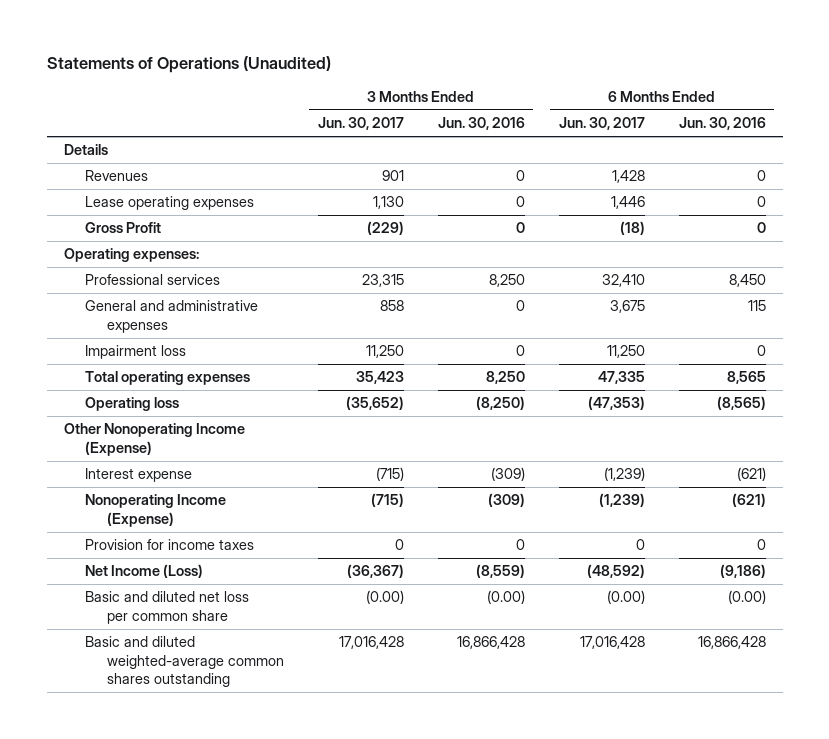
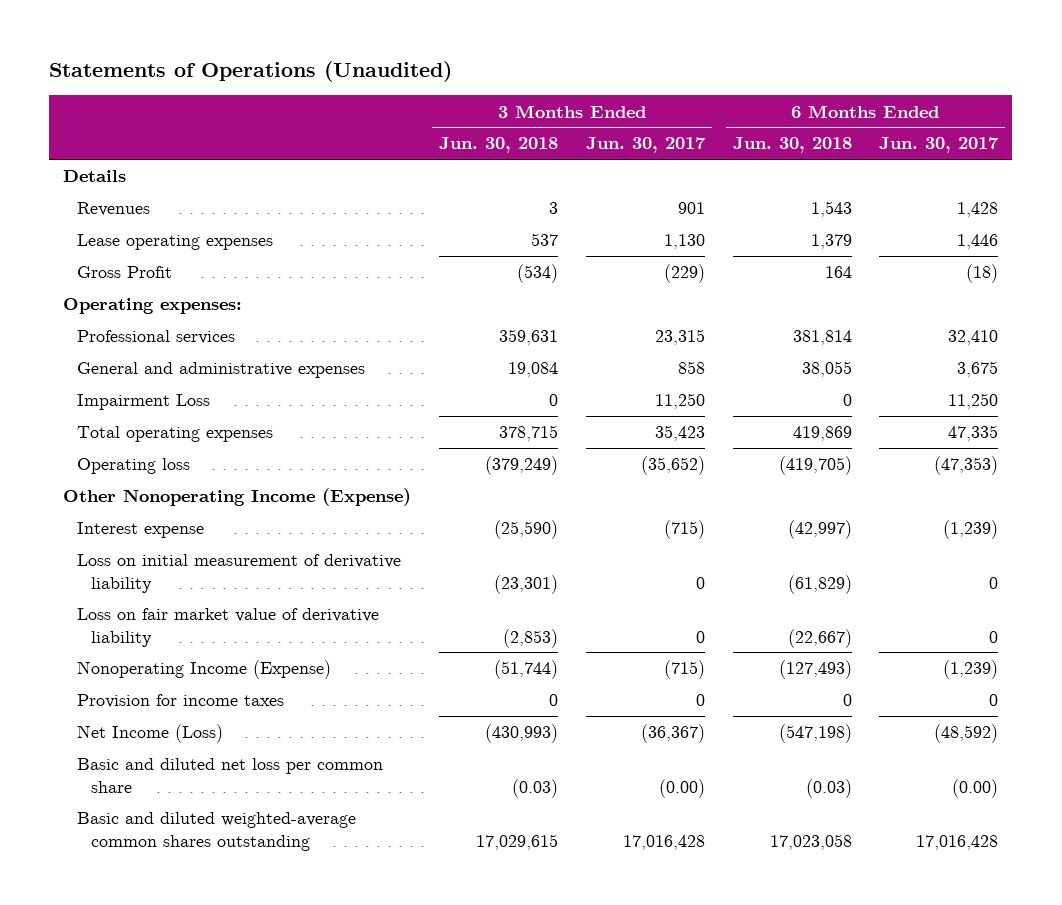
[437,117,525,131] Jun. 30, 2016 -> none
[678,117,766,131] Jun. 30, 2016 -> none
none -> [438,137,558,154] Jun. 30, 2018
none -> [732,137,852,154] Jun. 30, 2018
[85,345,187,360] Impairment loss -> [76,394,210,411] Impairment Loss
none -> [76,554,401,593] Loss on initial measurement of derivative liability
none -> [76,608,379,647] Loss on fair market value of derivative liability

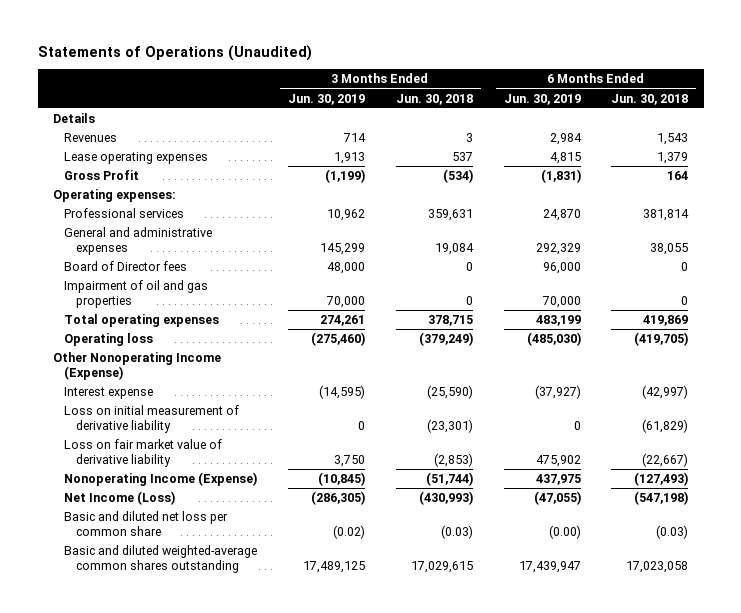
[585,137,706,154] Jun. 30, 2017 -> none
[879,137,1000,154] Jun. 30, 2017 -> none
none -> [288,93,366,105] Jun. 30, 2019
none -> [503,93,581,105] Jun. 30, 2019
none -> [64,261,188,272] Board of Director fees
[76,394,210,411] Impairment Loss -> [64,280,209,308] Impairment of oil and gas properties
[76,694,284,709] Provision for income taxes -> none

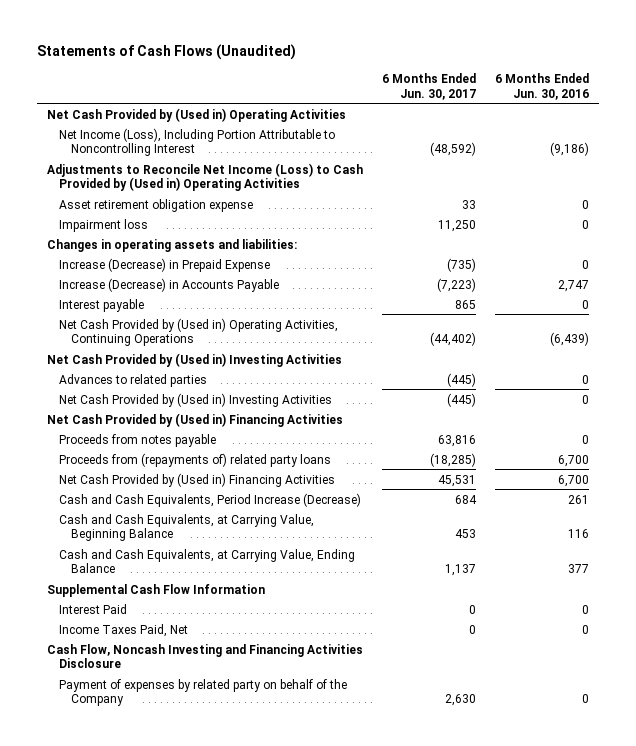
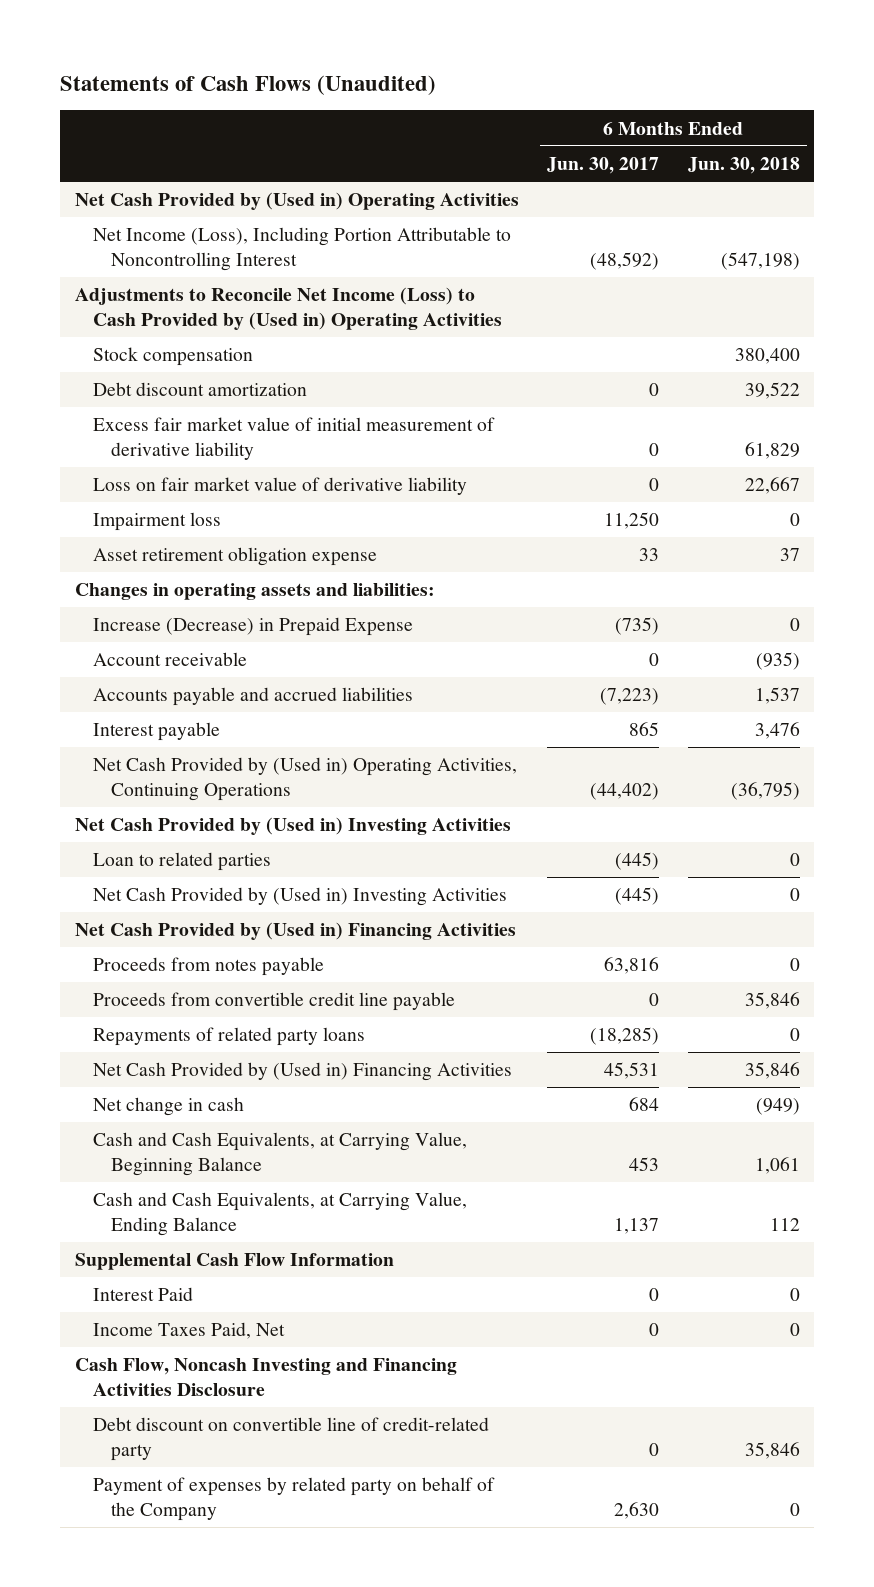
[495,73,590,100] 6 Months Ended Jun. 30, 2016 -> none
none -> [687,157,800,175] Jun. 30, 2018
none -> [93,347,254,367] Stock compensation
none -> [93,382,308,397] Debt discount amortization
none -> [93,417,496,460] Excess fair market value of initial measurement of derivative liability
none -> [93,477,468,496] Loss on fair market value of derivative liability
[58,198,253,212] Asset retirement obligation expense -> [93,547,378,567] Asset retirement obligation expense
none -> [93,652,248,667] Account receivable
[58,277,279,292] Increase (Decrease) in Accounts Payable -> [93,687,414,707] Accounts payable and accrued liabilities
[58,373,207,387] Advances to related parties -> [93,852,272,872] Loan to related parties
none -> [93,992,456,1012] Proceeds from convertible credit line payable
[58,452,331,467] Proceeds from (repayments of) related party loans -> [93,1027,366,1047] Repayments of related party loans
[58,492,361,507] Cash and Cash Equivalents, Period Increase (Decrease) -> [93,1097,245,1117] Net change in cash
none -> [93,1417,490,1461] Debt discount on convertible line of credit-related party

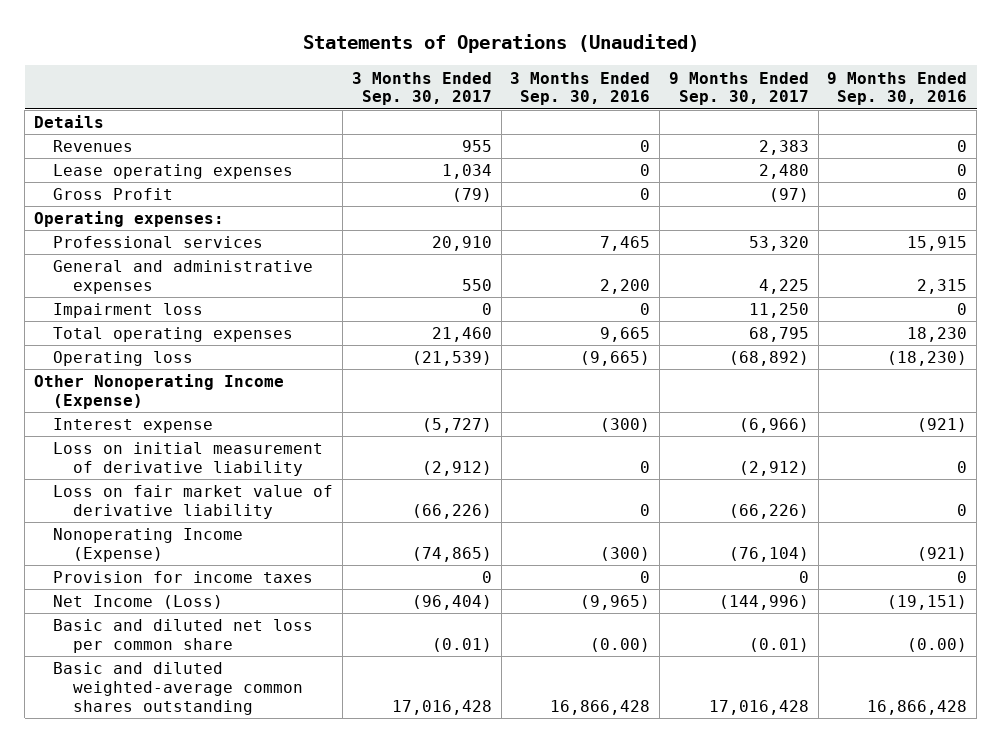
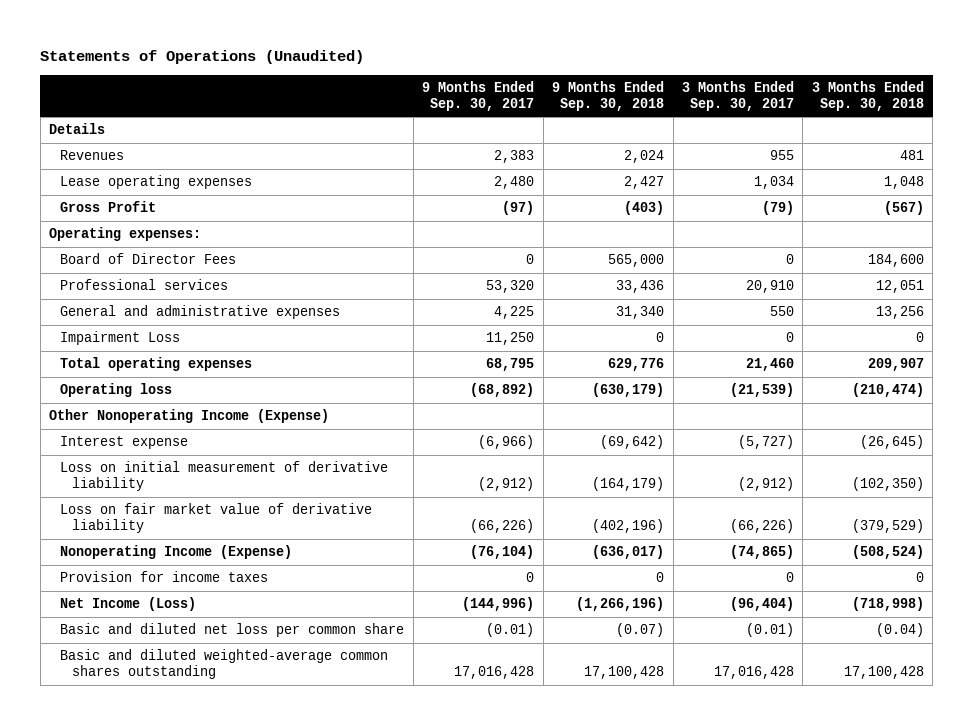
[510,71,651,106] 3 Months Ended Sep. 30, 2016 -> none
[827,71,968,106] 9 Months Ended Sep. 30, 2016 -> none
none -> [552,80,665,111] 9 Months Ended Sep. 30, 2018
none -> [811,80,924,111] 3 Months Ended Sep. 30, 2018
none -> [60,253,237,265] Board of Director Fees
[53,303,204,319] Impairment loss -> [60,331,181,346] Impairment Loss

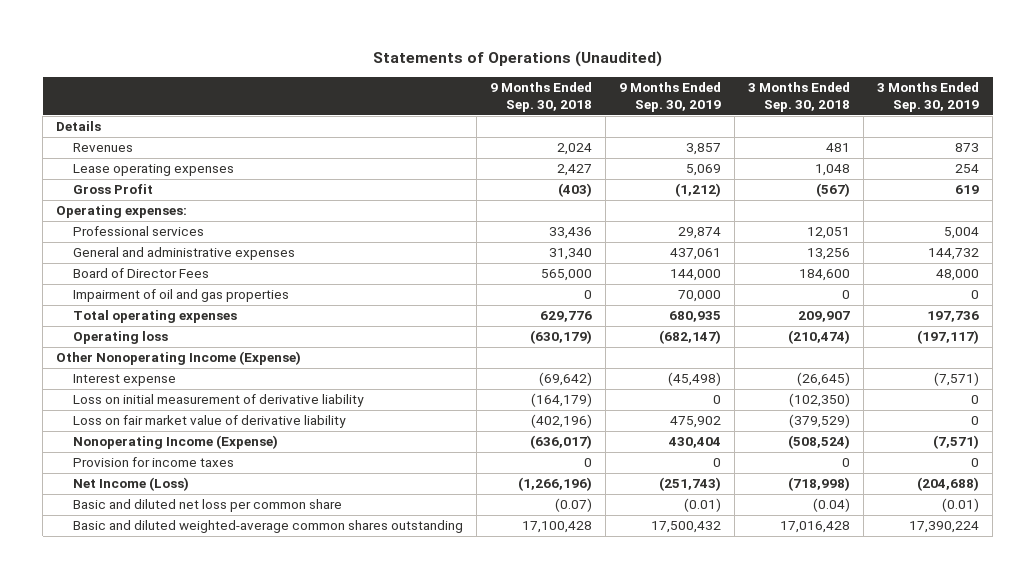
[422,80,535,111] 9 Months Ended Sep. 30, 2017 -> none
[681,80,794,111] 3 Months Ended Sep. 30, 2017 -> none
none -> [619,81,722,113] 9 Months Ended Sep. 30, 2019
none -> [877,81,980,113] 3 Months Ended Sep. 30, 2019
[60,253,237,265] Board of Director Fees -> [72,267,209,278] Board of Director Fees
[60,331,181,346] Impairment Loss -> [72,288,289,302] Impairment of oil and gas properties
[843,666,924,680] 17,100,428 -> [780,520,851,533] 17,016,428

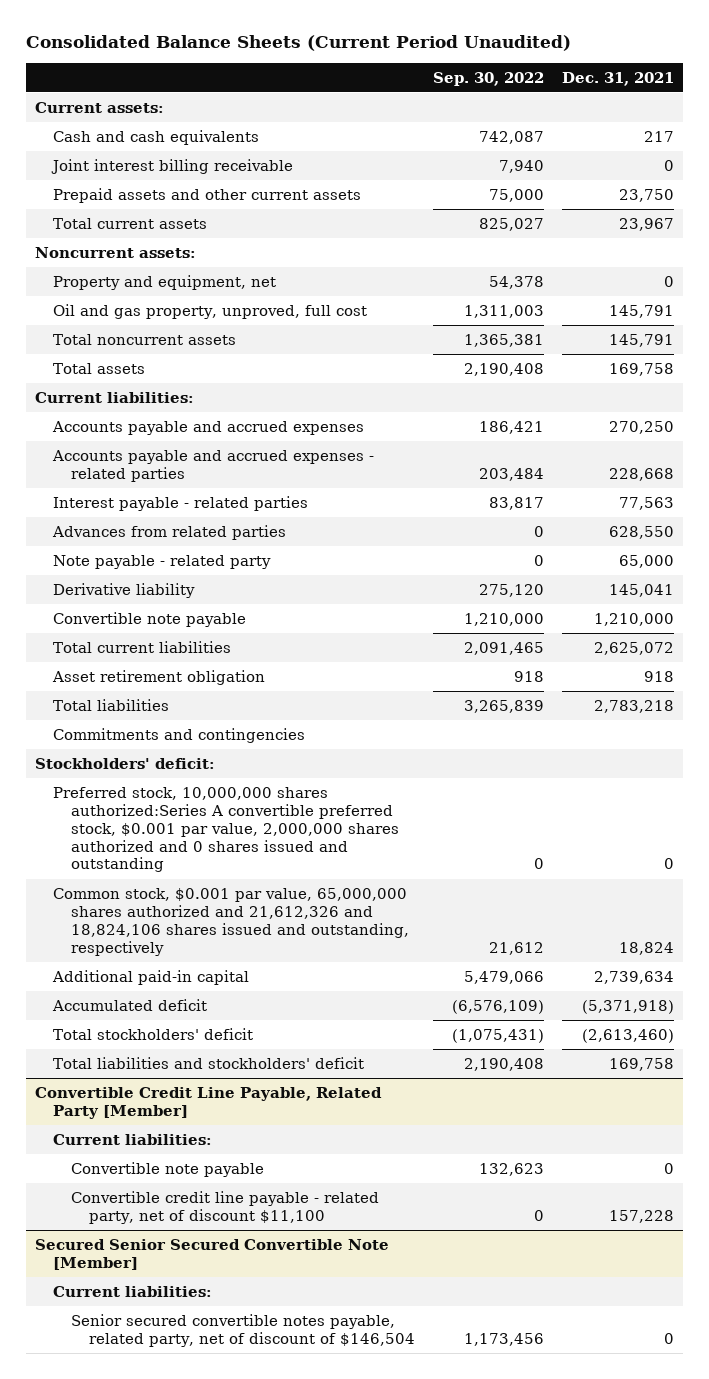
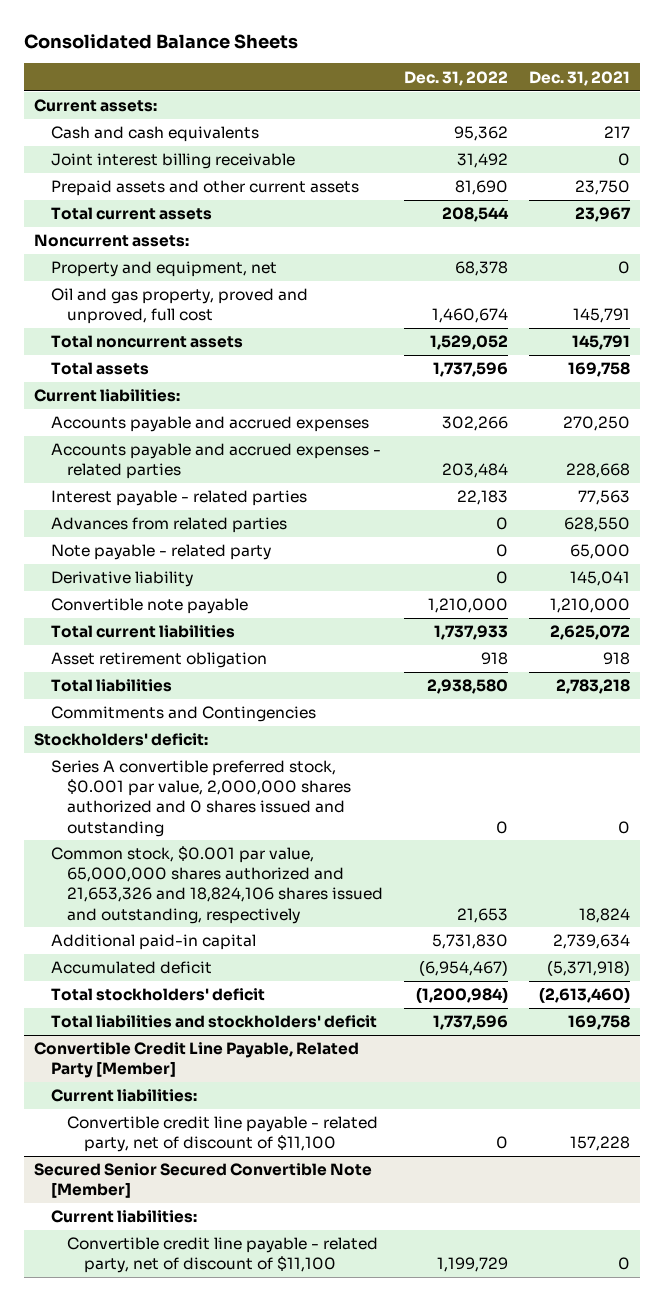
[26,35,572,52] Consolidated Balance Sheets (Current Period Unaudited) -> [23,33,298,49] Consolidated Balance Sheets
[433,71,545,86] Sep. 30, 2022 -> none
none -> [403,70,508,86] Dec. 31, 2022
[53,303,368,319] Oil and gas property, unproved, full cost -> [50,288,308,325] Oil and gas property, proved and unproved, full cost
[53,727,306,743] Commitments and contingencies -> [50,706,316,723] Commitments and Contingencies
[53,786,400,873] Preferred stock, 10,000,000 shares authorized:Series A convertible preferred stock, $0.001 par value, 2,000,000 shares authorized and 0 shares issued and outstanding -> [50,760,352,837] Series A convertible preferred stock, $0.001 par value, 2,000,000 shares authorized and 0 shares issued and outstanding
[53,887,410,956] Common stock, $0.001 par value, 65,000,000 shares authorized and 21,612,326 and 18,824,106 shares issued and outstanding, respectively -> [50,846,384,924] Common stock, $0.001 par value, 65,000,000 shares authorized and 21,653,326 and 18,824,106 shares issued and outstanding, respectively
[71,1161,265,1177] Convertible note payable -> none
[71,1190,380,1224] Convertible credit line payable - related party, net of discount $11,100 -> [67,1116,379,1153] Convertible credit line payable - related party, net of discount of $11,100
[71,1313,415,1347] Senior secured convertible notes payable, related party, net of discount of $146,504 -> [67,1237,379,1274] Convertible credit line payable - related party, net of discount of $11,100

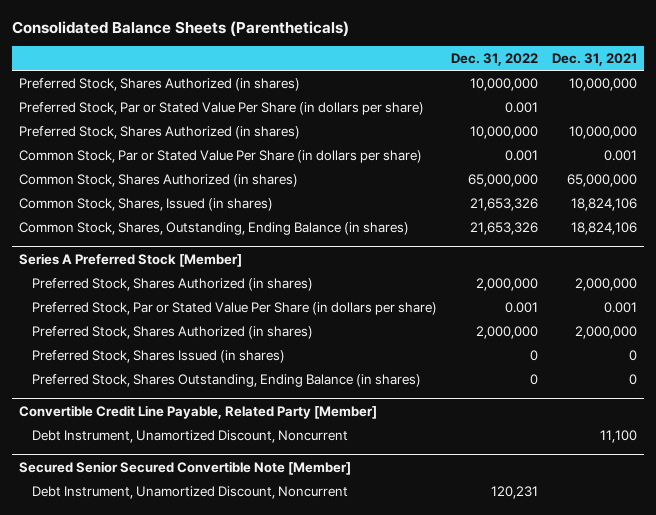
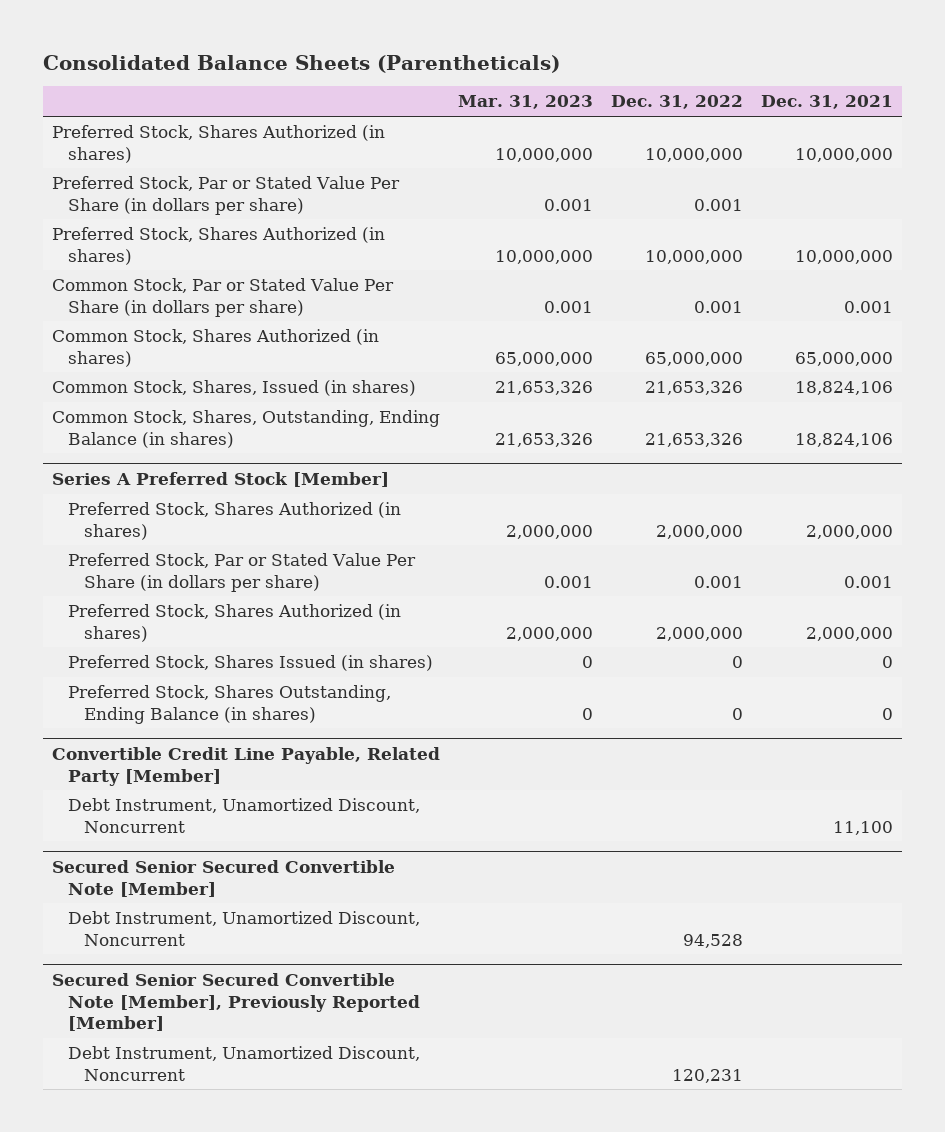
none -> [458,95,594,110] Mar. 31, 2023
none -> [68,911,421,946] Debt Instrument, Unamortized Discount, Noncurrent
none -> [52,972,421,1032] Secured Senior Secured Convertible Note [Member], Previously Reported [Member]

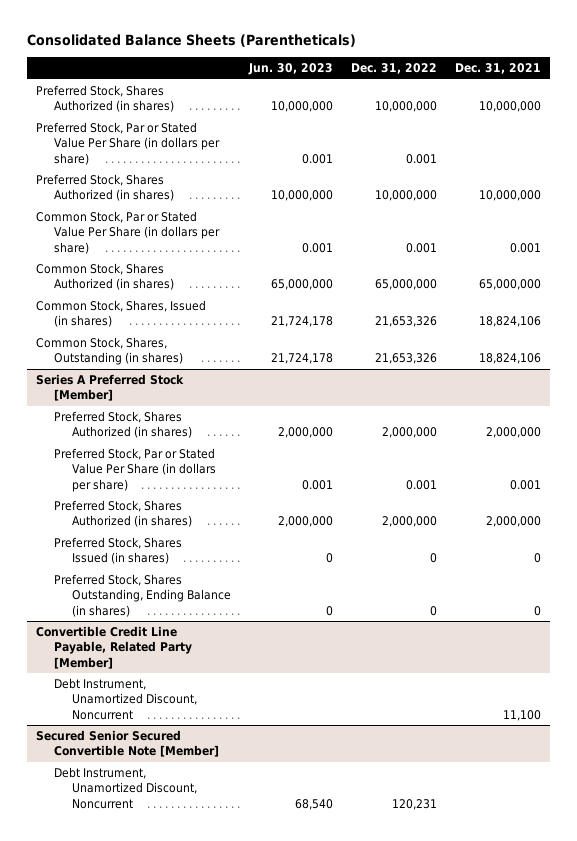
[458,95,594,110] Mar. 31, 2023 -> none
none -> [248,63,334,76] Jun. 30, 2023
[52,410,441,448] Common Stock, Shares, Outstanding, Ending Balance (in shares) -> [35,336,183,366] Common Stock, Shares, Outstanding (in shares)
[68,911,421,946] Debt Instrument, Unamortized Discount, Noncurrent -> none
[52,972,421,1032] Secured Senior Secured Convertible Note [Member], Previously Reported [Member] -> none

